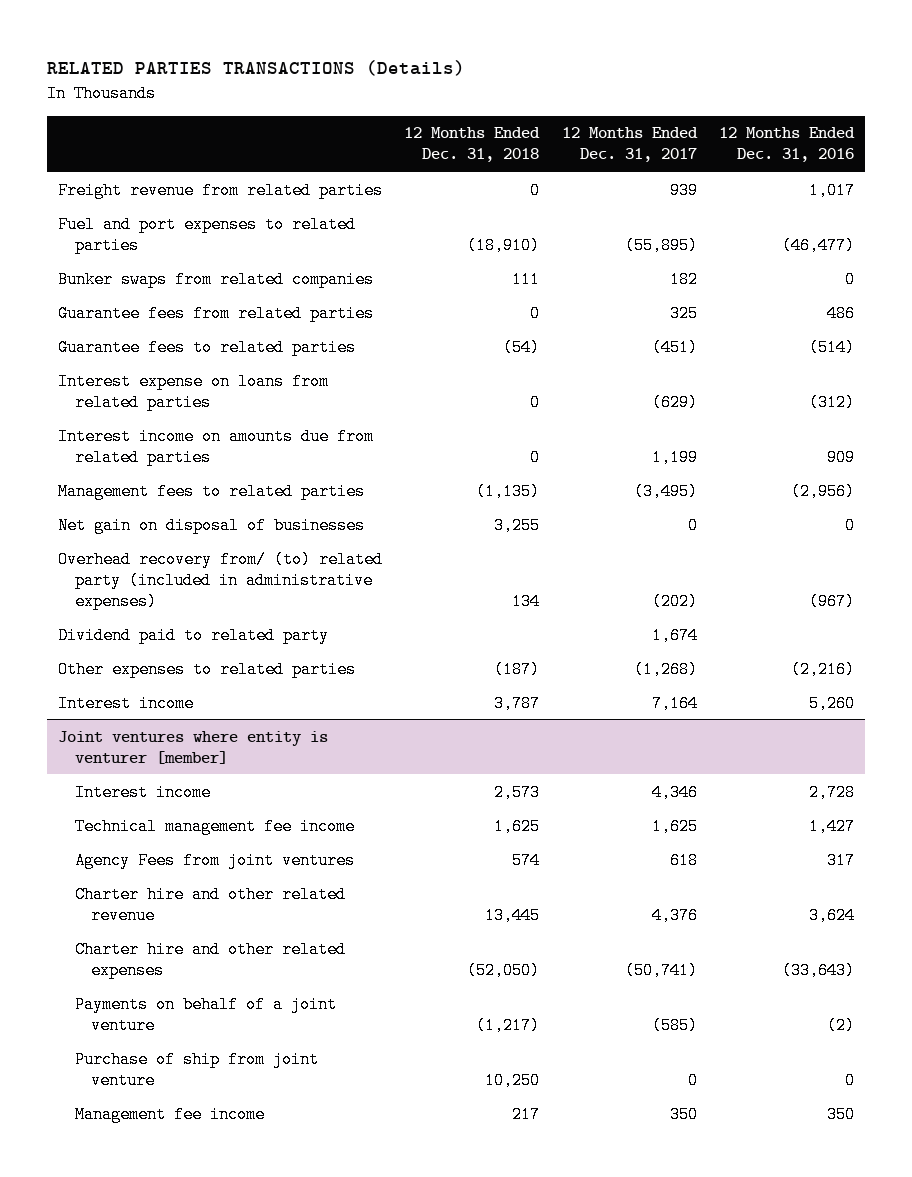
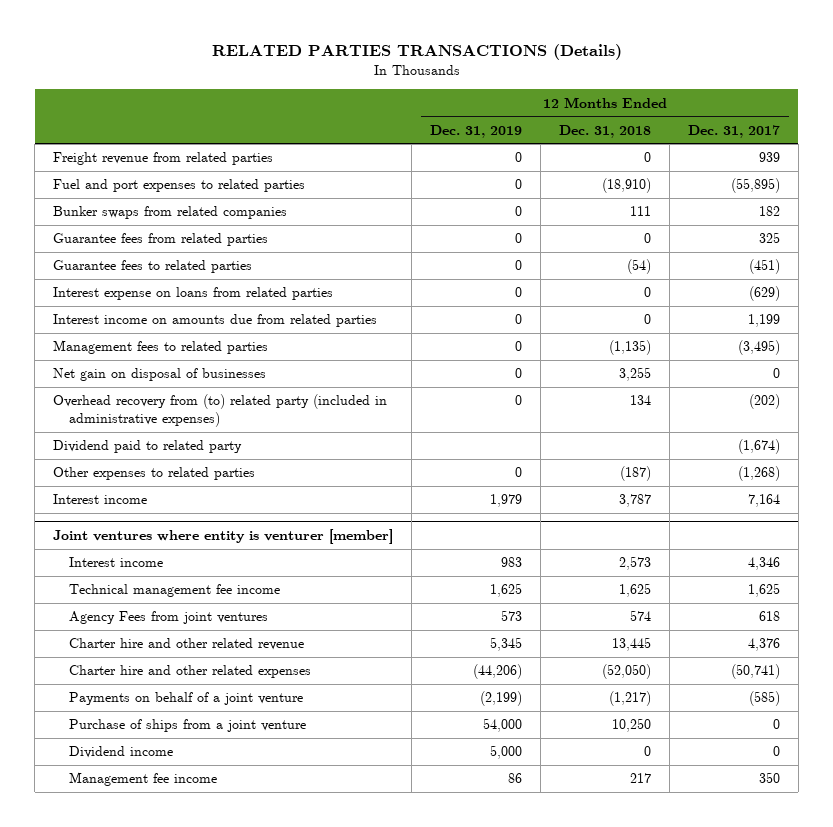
[718,127,855,163] 12 Months Ended Dec. 31, 2016 -> none
none -> [430,124,523,138] Dec. 31, 2019
[58,550,384,610] Overhead recovery from/ (to) related party (included in administrative expenses) -> [53,394,388,427] Overhead recovery from (to) related party (included in administrative expenses)
[651,626,698,644] 1,674 -> [737,439,780,455] (1,674)
[74,1050,319,1089] Purchase of ship from joint venture -> [68,719,306,733] Purchase of ships from a joint venture
none -> [68,746,173,759] Dividend income

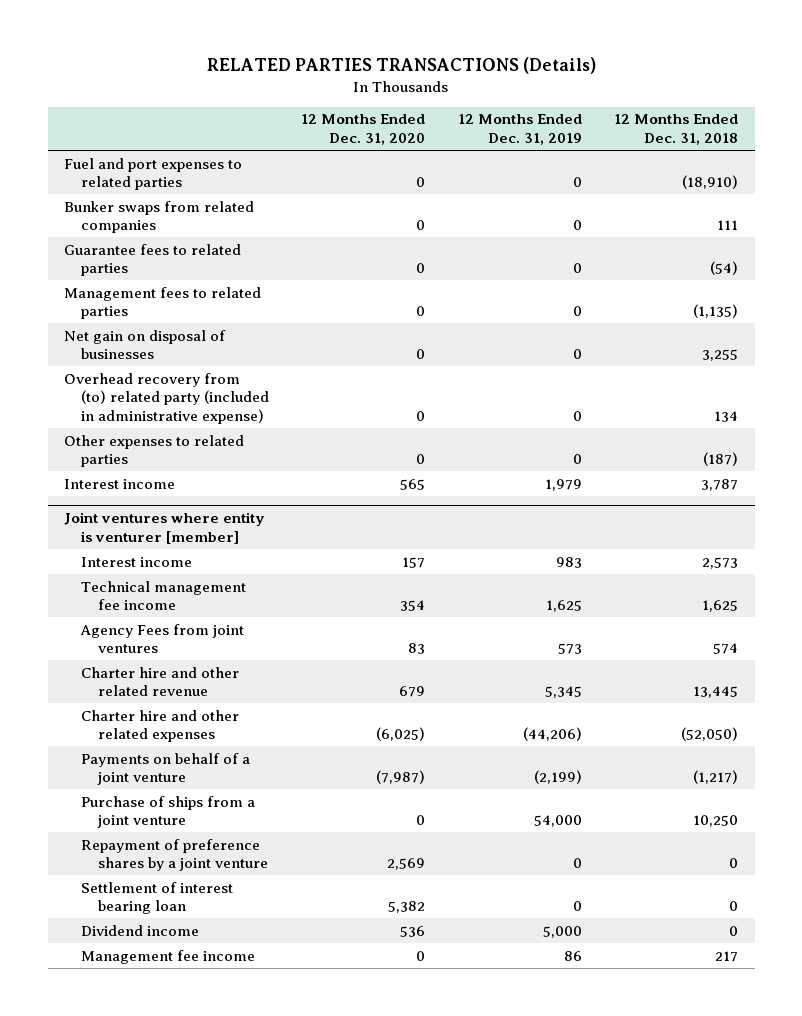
[687,124,780,138] Dec. 31, 2017 -> none
none -> [301,114,426,146] 12 Months Ended Dec. 31, 2020
[53,152,274,166] Freight revenue from related parties -> none
[53,233,269,247] Guarantee fees from related parties -> none
[53,287,334,301] Interest expense on loans from related parties -> none
[53,314,378,328] Interest income on amounts due from related parties -> none
[53,440,243,454] Dividend paid to related party -> none
[53,394,388,427] Overhead recovery from (to) related party (included in administrative expenses) -> [63,372,269,424] Overhead recovery from (to) related party (included in administrative expense)
none -> [80,838,268,872] Repayment of preference shares by a joint venture
none -> [80,881,233,915] Settlement of interest bearing loan

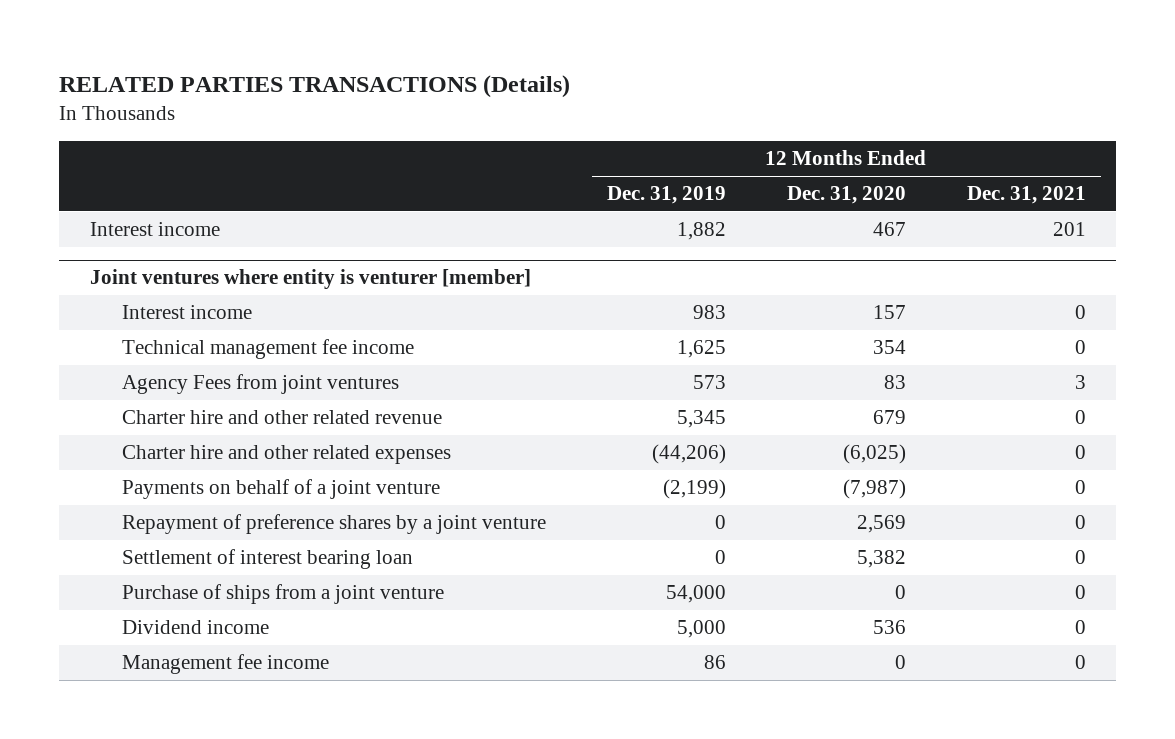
[614,114,739,146] 12 Months Ended Dec. 31, 2018 -> none
none -> [966,186,1086,205] Dec. 31, 2021
[63,157,242,191] Fuel and port expenses to related parties -> none
[63,200,254,234] Bunker swaps from related companies -> none
[63,243,241,277] Guarantee fees to related parties -> none
[63,286,261,320] Management fees to related parties -> none
[63,329,226,360] Net gain on disposal of businesses -> none
[63,372,269,424] Overhead recovery from (to) related party (included in administrative expense) -> none
[63,434,244,468] Other expenses to related parties -> none
[400,478,426,490] 565 -> [872,222,906,237] 467
[544,478,582,491] 1,979 -> [677,222,727,241] 1,882
[80,795,255,829] Purchase of ships from a joint venture -> [122,584,445,605] Purchase of ships from a joint venture

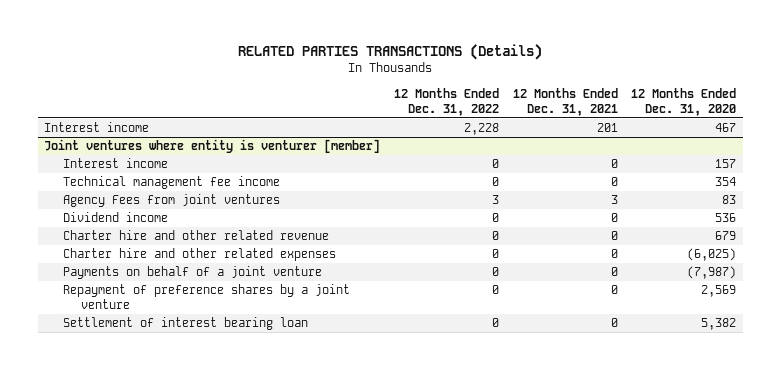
[607,186,727,205] Dec. 31, 2019 -> none
none -> [393,87,499,116] 12 Months Ended Dec. 31, 2022
[122,620,270,635] Dividend income -> [62,212,168,223] Dividend income
[122,584,445,605] Purchase of ships from a joint venture -> none
[122,654,330,675] Management fee income -> none

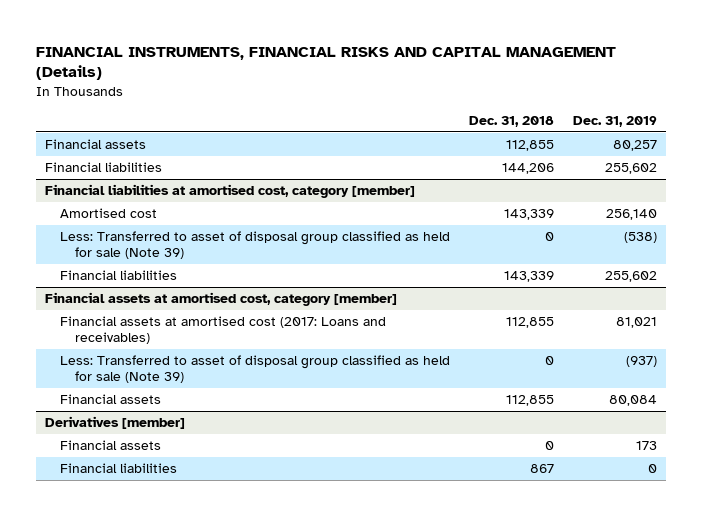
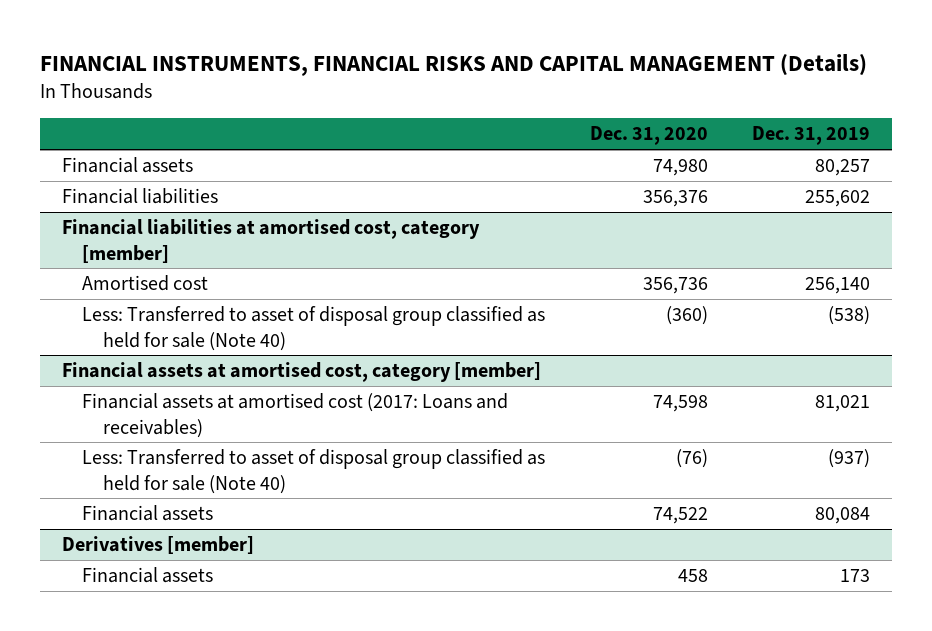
[468,116,554,128] Dec. 31, 2018 -> none
none -> [589,126,708,146] Dec. 31, 2020
[59,269,177,280] Financial liabilities -> none
[59,230,450,260] Less: Transferred to asset of disposal group classified as held for sale (Note 39) -> [82,306,546,351] Less: Transferred to asset of disposal group classified as held for sale (Note 40)
[59,354,450,384] Less: Transferred to asset of disposal group classified as held for sale (Note 39) -> [82,449,546,494] Less: Transferred to asset of disposal group classified as held for sale (Note 40)
[59,462,177,473] Financial liabilities -> none

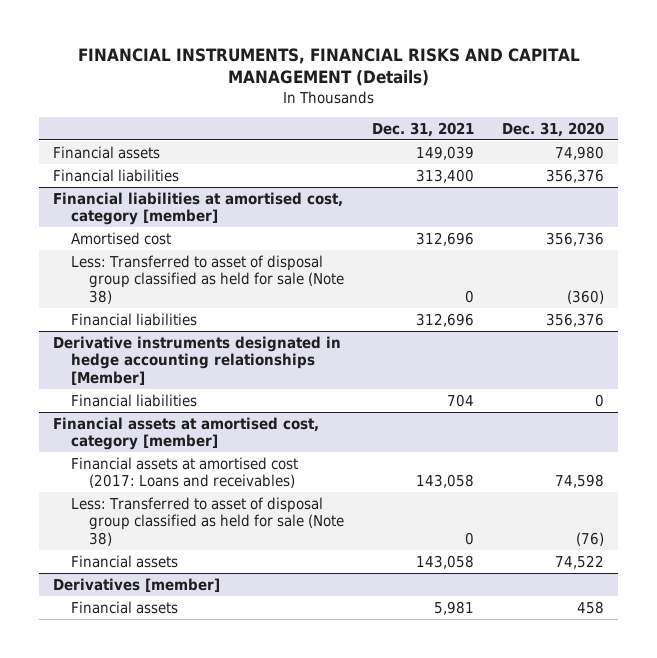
[751,126,870,146] Dec. 31, 2019 -> none
none -> [371,121,474,137] Dec. 31, 2021
[82,306,546,351] Less: Transferred to asset of disposal group classified as held for sale (Note 40) -> [70,254,344,304] Less: Transferred to asset of disposal group classified as held for sale (Note 38)
none -> [70,312,197,326] Financial liabilities
none -> [52,335,341,385] Derivative instruments designated in hedge accounting relationships [Member]
none -> [70,393,197,407] Financial liabilities
[82,449,546,494] Less: Transferred to asset of disposal group classified as held for sale (Note 40) -> [70,496,344,546] Less: Transferred to asset of disposal group classified as held for sale (Note 38)

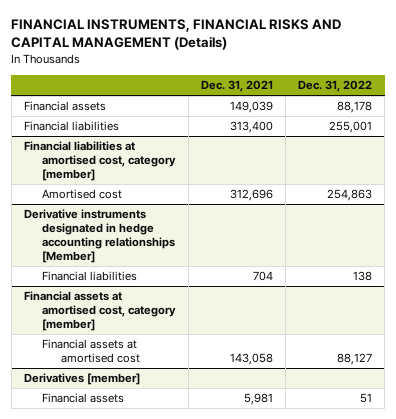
[502,121,605,137] Dec. 31, 2020 -> none
none -> [297,80,372,93] Dec. 31, 2022
[70,254,344,304] Less: Transferred to asset of disposal group classified as held for sale (Note 38) -> none
[70,312,197,326] Financial liabilities -> none
[70,496,344,546] Less: Transferred to asset of disposal group classified as held for sale (Note 38) -> none
[70,554,178,568] Financial assets -> none
[70,456,298,489] Financial assets at amortised cost (2017: Loans and receivables) -> [42,339,141,364] Financial assets at amortised cost

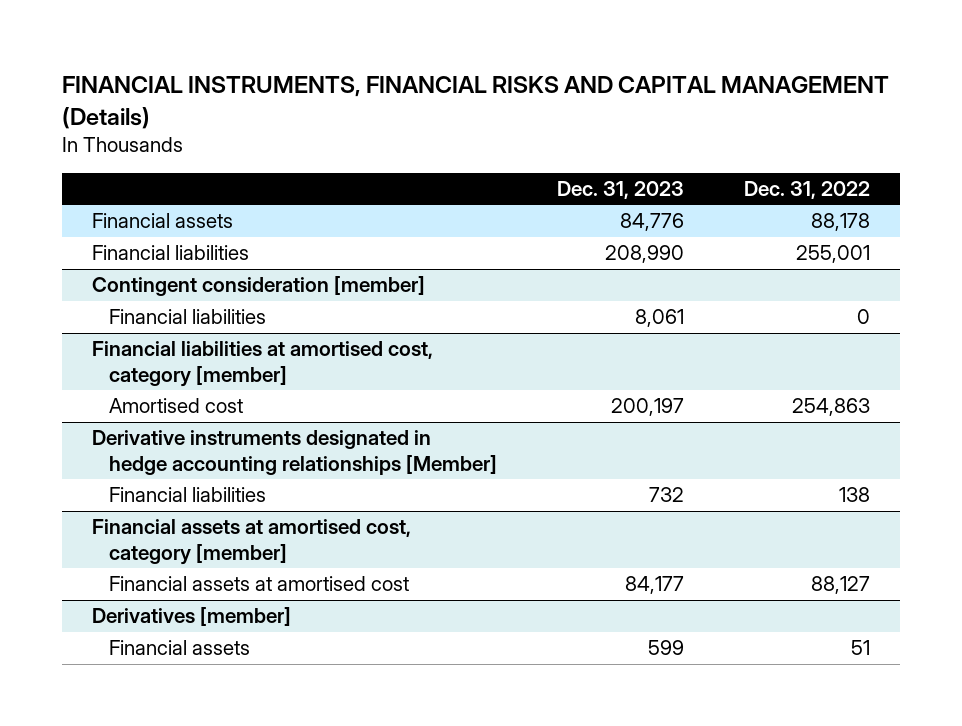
[200,80,273,93] Dec. 31, 2021 -> none
none -> [557,180,685,199] Dec. 31, 2023
none -> [91,276,425,297] Contingent consideration [member]
none -> [109,309,267,325] Financial liabilities

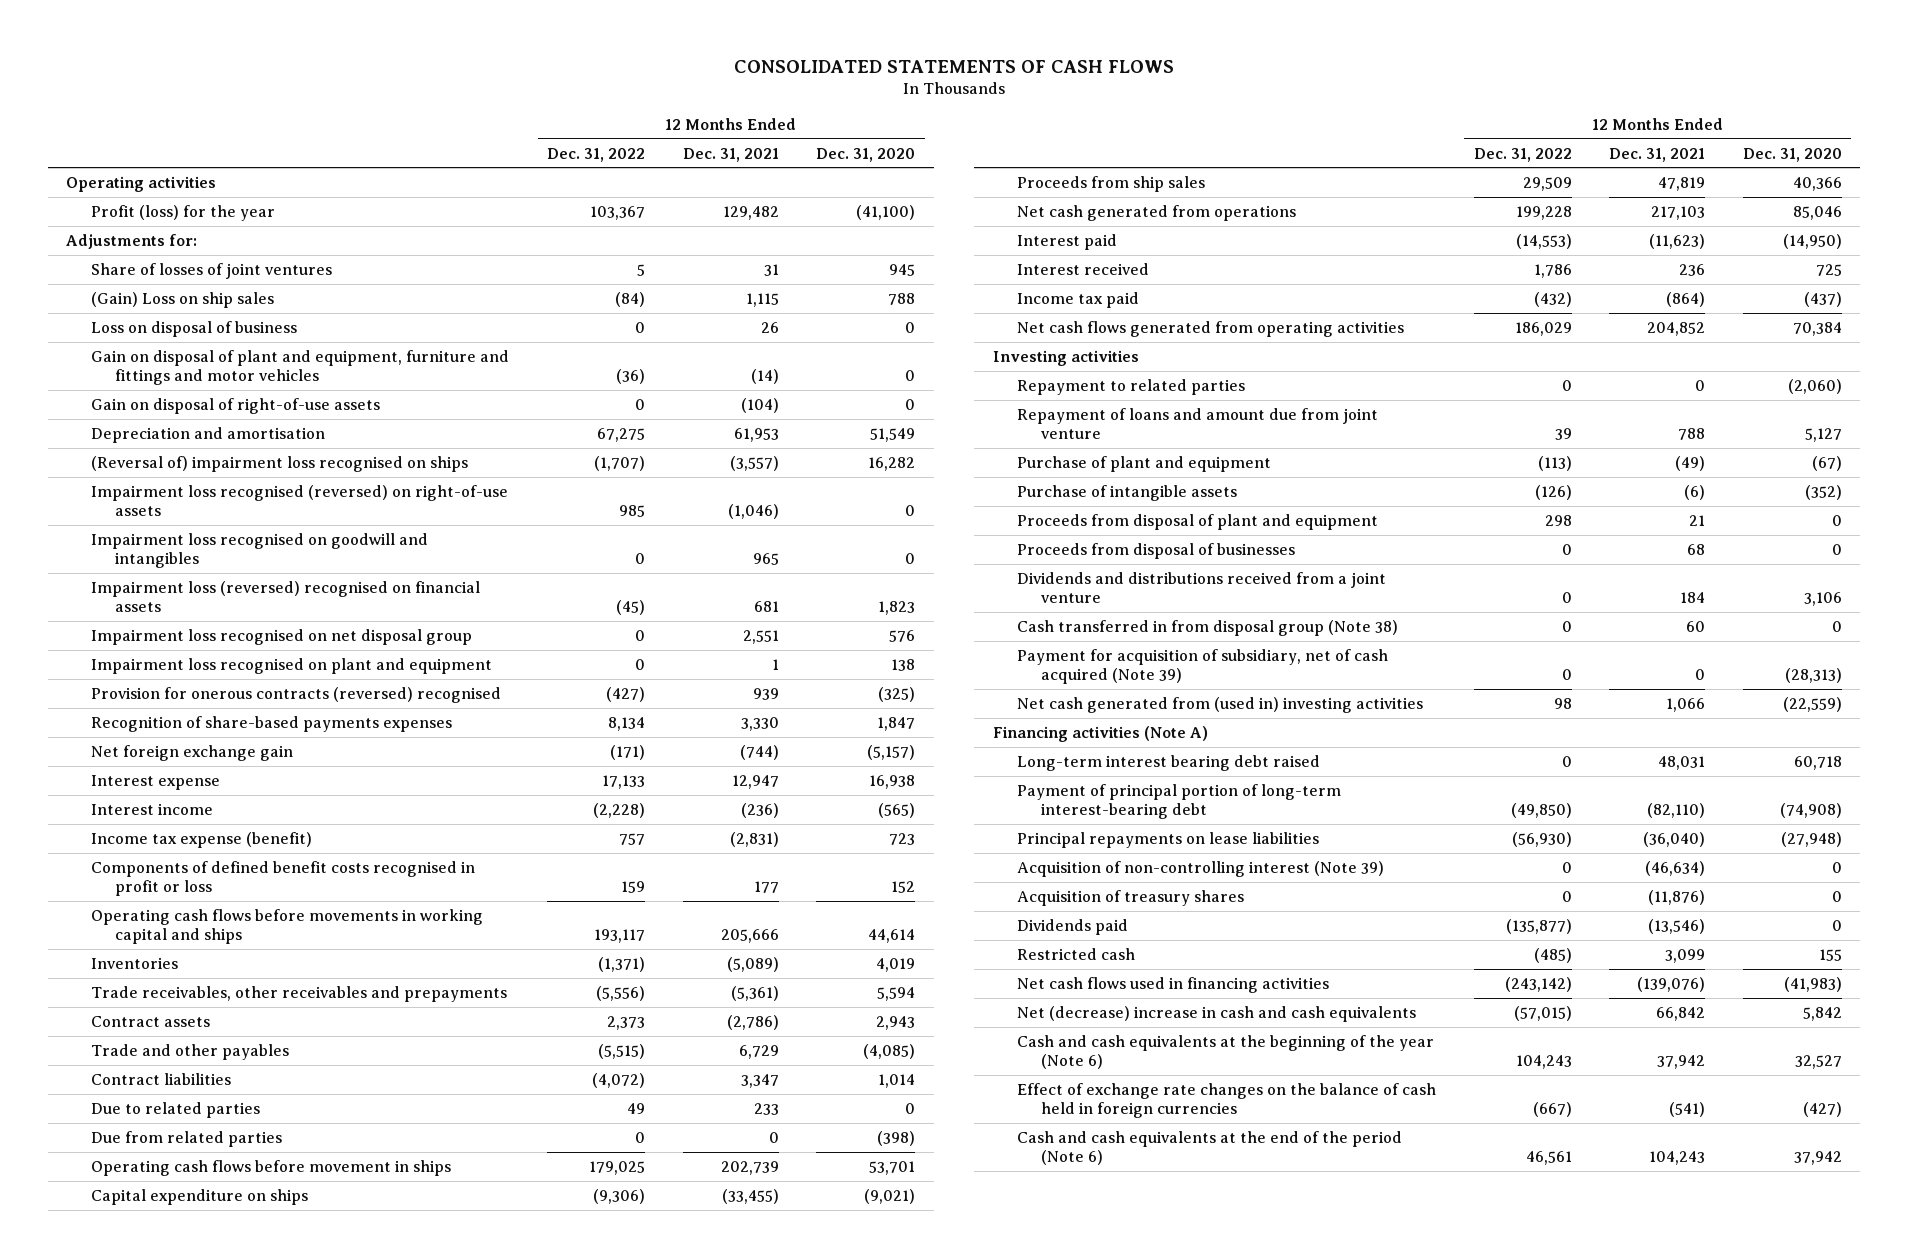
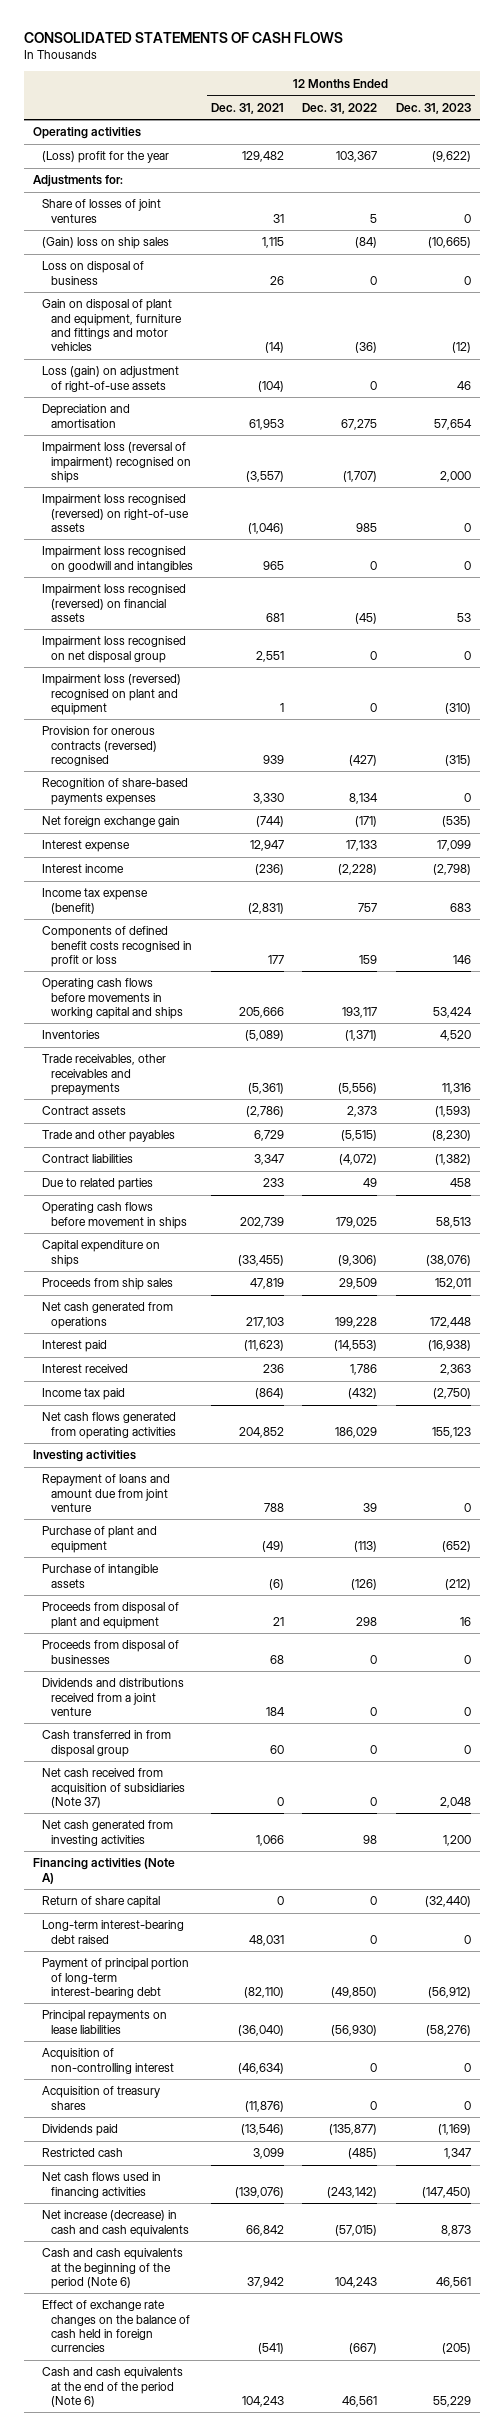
[816,147,916,162] Dec. 31, 2020 -> none
none -> [395,102,471,114] Dec. 31, 2023
[90,204,275,221] Profit (loss) for the year -> [41,151,169,164] (Loss) profit for the year
[90,291,274,308] (Gain) Loss on ship sales -> [41,237,169,250] (Gain) loss on ship sales
[90,397,380,414] Gain on disposal of right-of-use assets -> [41,366,179,392] Loss (gain) on adjustment of right-of-use assets
[90,455,468,472] (Reversal of) impairment loss recognised on ships -> [41,442,192,483] Impairment loss (reversal of impairment) recognised on ships
[90,580,480,612] Impairment loss (reversed) recognised on financial assets -> [41,584,186,622] Impairment loss recognised (reversed) on financial assets
[90,657,492,674] Impairment loss recognised on plant and equipment -> [41,674,181,715] Impairment loss (reversed) recognised on plant and equipment
[90,1130,282,1147] Due from related parties -> none
[1017,378,1246,395] Repayment to related parties -> none
[1017,619,1399,636] Cash transferred in from disposal group (Note 38) -> [41,1730,171,1757] Cash transferred in from disposal group
[1017,648,1389,684] Payment for acquisition of subsidiary, net of cash acquired (Note 39) -> [41,1768,186,1808] Net cash received from acquisition of subsidiaries (Note 37)
[1017,696,1424,713] Net cash generated from (used in) investing activities -> [41,1820,173,1846] Net cash generated from investing activities
none -> [41,1896,160,1909] Return of share capital
[1017,754,1321,771] Long-term interest bearing debt raised -> [41,1920,184,1944] Long-term interest-bearing debt raised
[1017,860,1385,877] Acquisition of non-controlling interest (Note 39) -> [41,2048,175,2074] Acquisition of non-controlling interest
[1017,1005,1417,1022] Net (decrease) increase in cash and cash equivalents -> [41,2210,190,2237] Net increase (decrease) in cash and cash equivalents
[1017,1034,1435,1069] Cash and cash equivalents at the beginning of the year (Note 6) -> [41,2248,183,2289] Cash and cash equivalents at the beginning of the period (Note 6)

